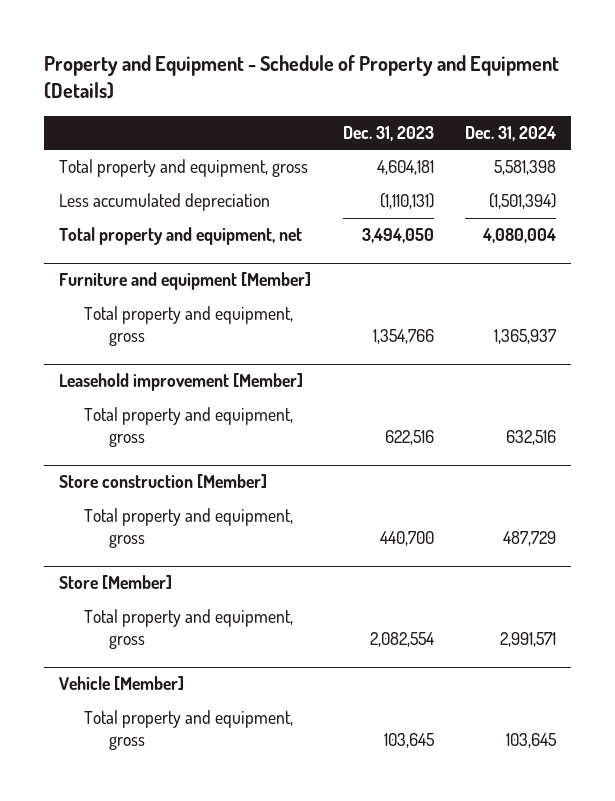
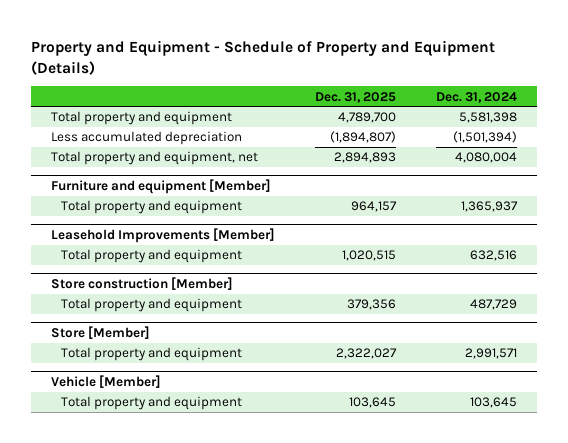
[342,125,434,141] Dec. 31, 2023 -> none
none -> [314,91,396,103] Dec. 31, 2025
[59,159,309,178] Total property and equipment, gross -> [50,111,232,126] Total property and equipment
[84,306,294,347] Total property and equipment, gross -> [61,200,243,215] Total property and equipment
[59,373,304,392] Leasehold improvement [Member] -> [50,227,275,243] Leasehold Improvements [Member]
[84,407,294,448] Total property and equipment, gross -> [61,249,243,264] Total property and equipment
[84,508,294,549] Total property and equipment, gross -> [61,298,243,313] Total property and equipment
[84,609,294,650] Total property and equipment, gross -> [61,347,243,362] Total property and equipment
[84,710,294,751] Total property and equipment, gross -> [61,396,243,411] Total property and equipment

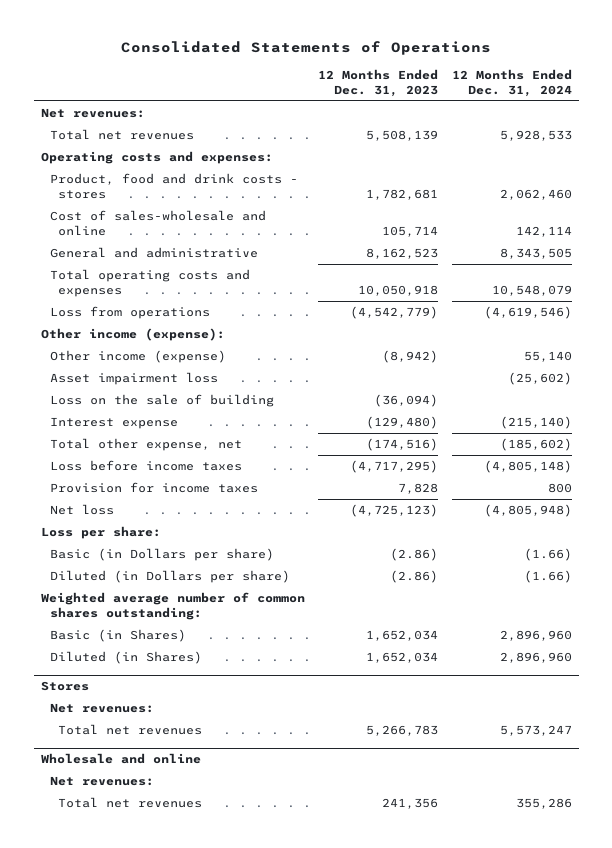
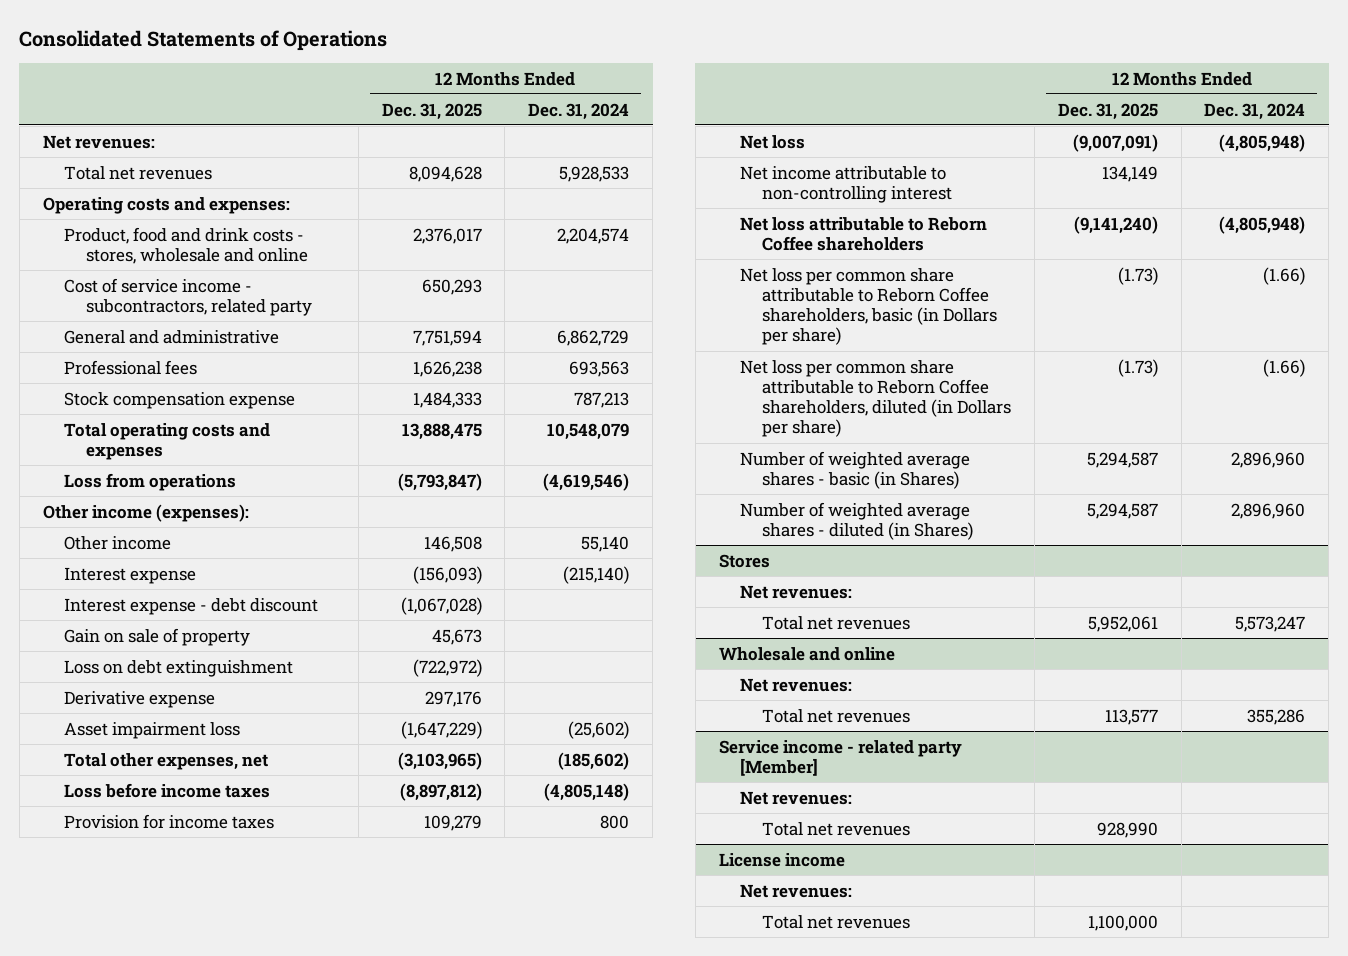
[318,68,439,97] 12 Months Ended Dec. 31, 2023 -> none
none -> [381,102,482,120] Dec. 31, 2025
[49,210,266,236] Cost of sales-wholesale and online -> none
[49,173,298,199] Product, food and drink costs - stores -> [64,226,308,264] Product, food and drink costs - stores, wholesale and online
[499,188,572,200] 2,062,460 -> [557,227,630,244] 2,204,574
none -> [64,277,312,316] Cost of service income - subcontractors, related party
[499,248,572,260] 8,343,505 -> [557,329,630,346] 6,862,729
none -> [64,359,198,375] Professional fees
none -> [64,391,296,409] Stock compensation expense
[49,394,274,408] Loss on the sale of building -> none
[40,328,225,342] Other income (expense): -> [42,503,249,522] Other income (expenses):
[49,350,226,364] Other income (expense) -> [64,535,172,550] Other income
none -> [64,597,319,615] Interest expense - debt discount
none -> [64,627,251,646] Gain on sale of property
none -> [64,659,294,677] Loss on debt extinguishment
none -> [64,690,216,708] Derivative expense
[49,372,218,386] Asset impairment loss -> [64,721,241,739] Asset impairment loss
[49,438,242,452] Total other expense, net -> [64,752,269,770] Total other expenses, net
[40,526,161,540] Loss per share: -> none
[40,592,305,620] Weighted average number of common shares outstanding: -> none
none -> [740,165,953,203] Net income attributable to non-controlling interest
none -> [740,216,988,251] Net loss attributable to Reborn Coffee shareholders
[49,548,274,562] Basic (in Dollars per share) -> [740,267,998,346] Net loss per common share attributable to Reborn Coffee shareholders, basic (in Dollars per share)
[49,570,290,584] Diluted (in Dollars per share) -> [740,359,1012,438] Net loss per common share attributable to Reborn Coffee shareholders, diluted (in Dollars per share)
[49,629,186,643] Basic (in Shares) -> [740,450,971,489] Number of weighted average shares - basic (in Shares)
[49,651,202,665] Diluted (in Shares) -> [740,501,974,540] Number of weighted average shares - diluted (in Shares)
none -> [718,739,962,776] Service income - related party [Member]
none -> [740,790,853,805] Net revenues:
none -> [762,821,911,836] Total net revenues
none -> [718,852,845,867] License income
none -> [740,883,853,898] Net revenues:
none -> [762,914,911,929] Total net revenues

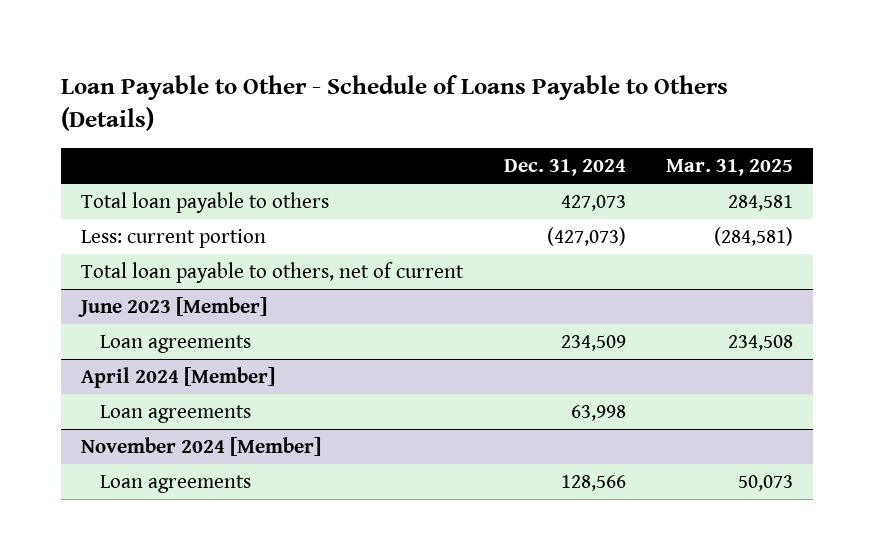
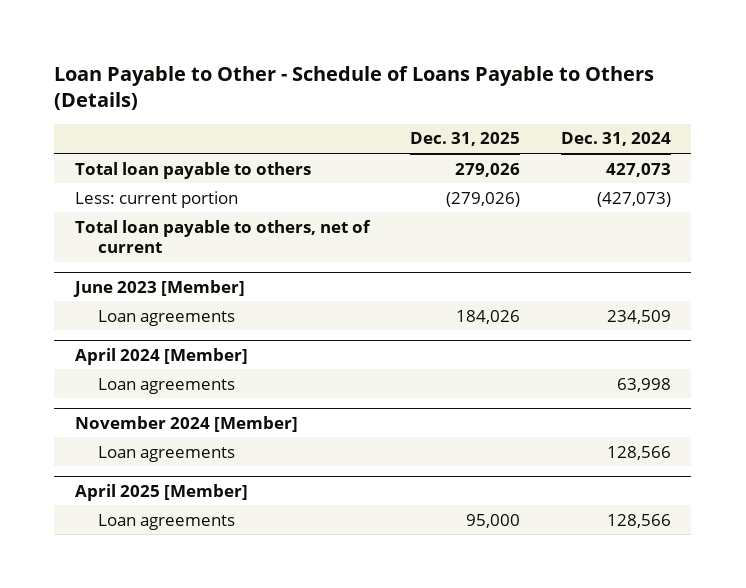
[665,159,793,177] Mar. 31, 2025 -> none
none -> [410,132,521,147] Dec. 31, 2025
none -> [74,483,248,501] April 2025 [Member]
none -> [97,513,235,530] Loan agreements

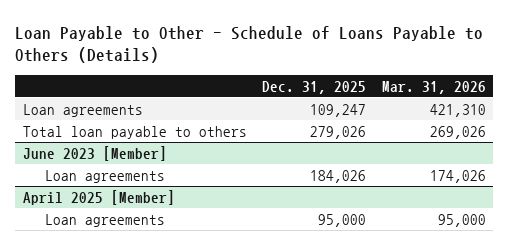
[561,132,672,147] Dec. 31, 2024 -> none
none -> [381,80,486,94] Mar. 31, 2026
none -> [22,103,143,117] Loan agreements
[74,190,238,208] Less: current portion -> none
[74,219,371,254] Total loan payable to others, net of current -> none
[74,347,248,365] April 2024 [Member] -> none
[97,377,235,394] Loan agreements -> none
[74,415,298,432] November 2024 [Member] -> none
[97,445,235,462] Loan agreements -> none

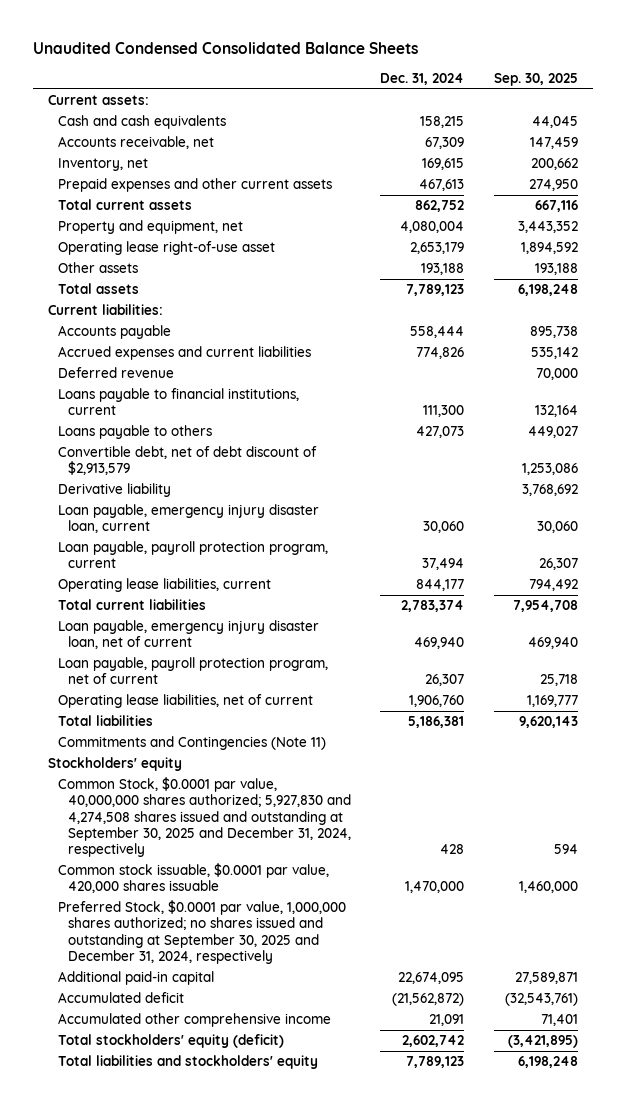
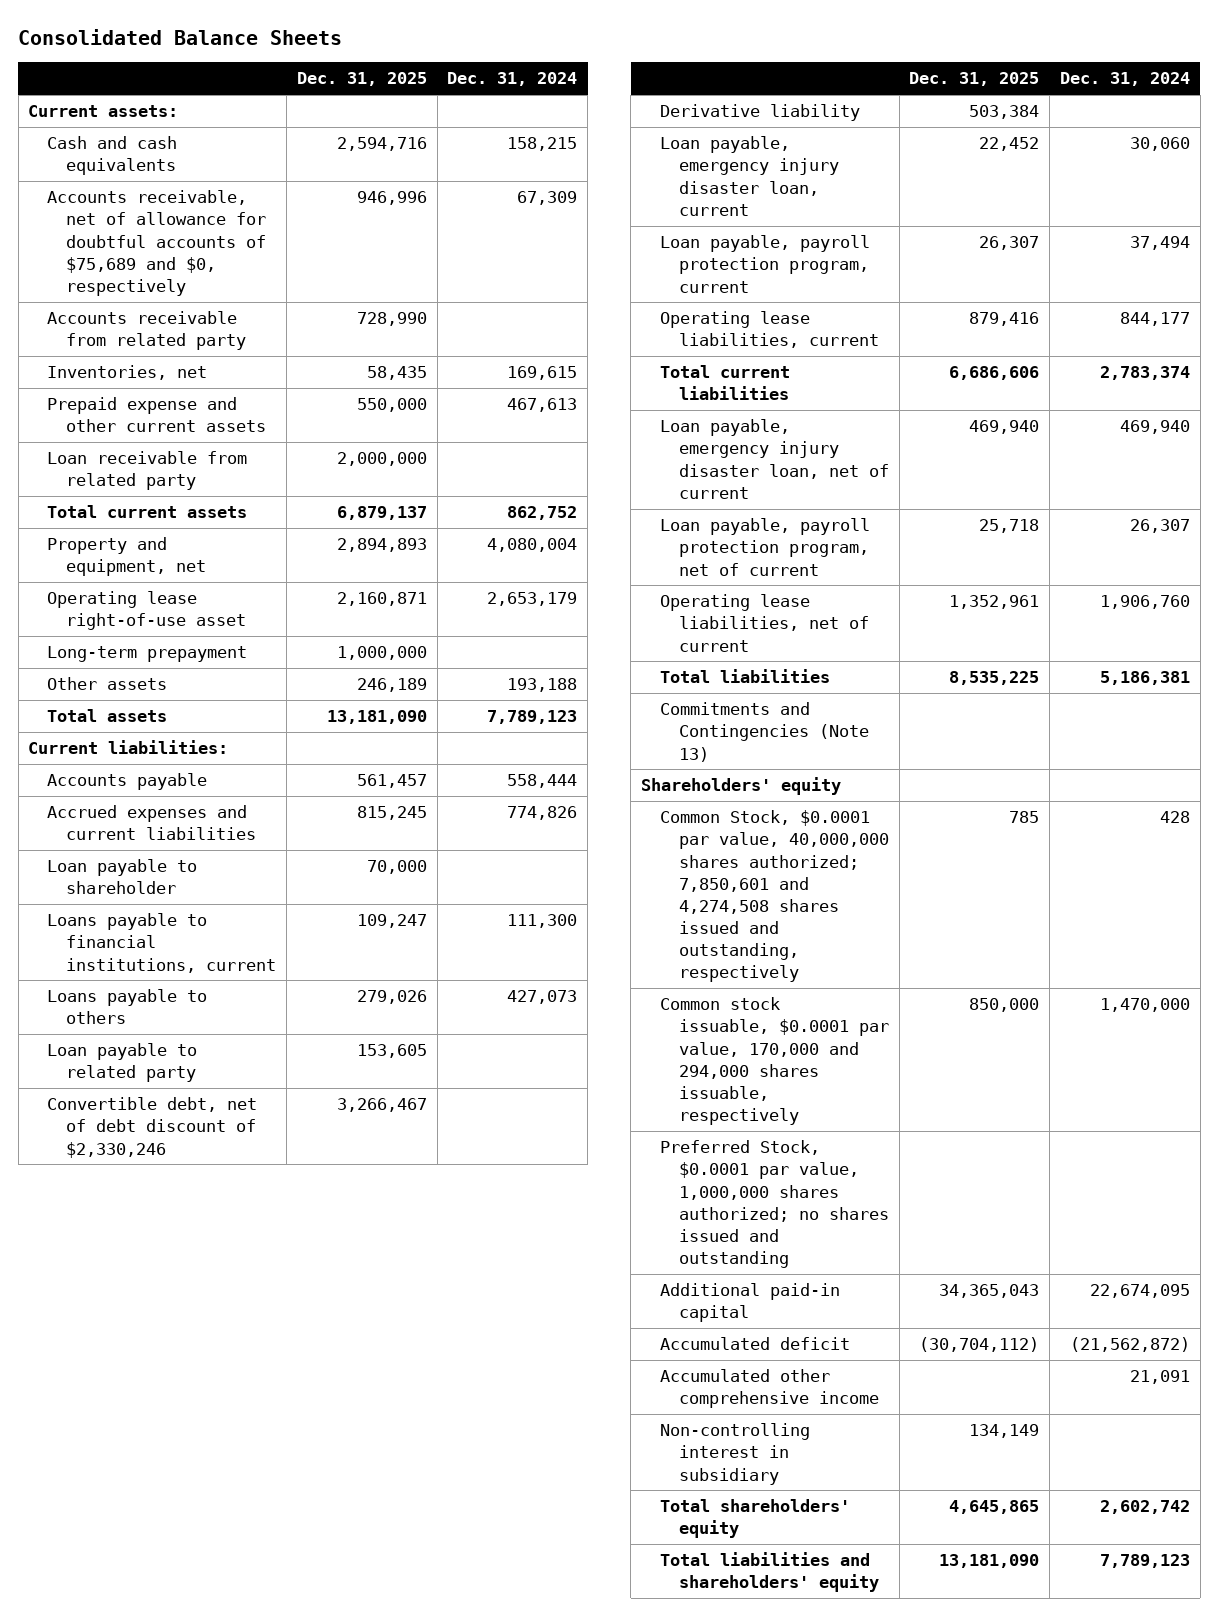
[33,42,419,55] Unaudited Condensed Consolidated Balance Sheets -> [18,28,343,45] Consolidated Balance Sheets
[493,72,578,86] Sep. 30, 2025 -> none
none -> [296,72,427,87] Dec. 31, 2025
[57,136,214,150] Accounts receivable, net -> [47,190,267,296] Accounts receivable, net of allowance for doubtful accounts of $75,689 and $0, respectively
none -> [47,311,247,351] Accounts receivable from related party
[57,158,148,172] Inventory, net -> [47,365,208,381] Inventories, net
[57,178,332,193] Prepaid expenses and other current assets -> [47,397,267,433] Prepaid expense and other current assets
none -> [47,451,248,491] Loan receivable from related party
none -> [47,646,248,663] Long-term prepayment
[57,367,174,379] Deferred revenue -> none
none -> [47,859,198,895] Loan payable to shareholder
none -> [47,1043,198,1083] Loan payable to related party
[57,446,317,476] Convertible debt, net of debt discount of $2,913,579 -> [47,1097,258,1158] Convertible debt, net of debt discount of $2,330,246
[57,736,326,751] Commitments and Contingencies (Note 11) -> [659,702,869,762] Commitments and Contingencies (Note 13)
[48,757,183,772] Stockholders' equity -> [641,777,842,796] Shareholders' equity
[57,777,351,858] Common Stock, $0.0001 par value, 40,000,000 shares authorized; 5,927,830 and 4,274,508 shares issued and outstanding at September 30, 2025 and December 31, 2024, respectively -> [659,810,889,982] Common Stock, $0.0001 par value, 40,000,000 shares authorized; 7,850,601 and 4,274,508 shares issued and outstanding, respectively
[57,863,329,894] Common stock issuable, $0.0001 par value, 420,000 shares issuable -> [659,997,889,1125] Common stock issuable, $0.0001 par value, 170,000 and 294,000 shares issuable, respectively
[57,900,346,964] Preferred Stock, $0.0001 par value, 1,000,000 shares authorized; no shares issued and outstanding at September 30, 2025 and December 31, 2024, respectively -> [659,1140,889,1268] Preferred Stock, $0.0001 par value, 1,000,000 shares authorized; no shares issued and outstanding
none -> [659,1423,810,1485] Non-controlling interest in subsidiary
[57,1034,284,1049] Total stockholders' equity (deficit) -> [659,1499,850,1539] Total shareholders' equity
[57,1055,318,1070] Total liabilities and stockholders' equity -> [659,1552,879,1593] Total liabilities and shareholders' equity

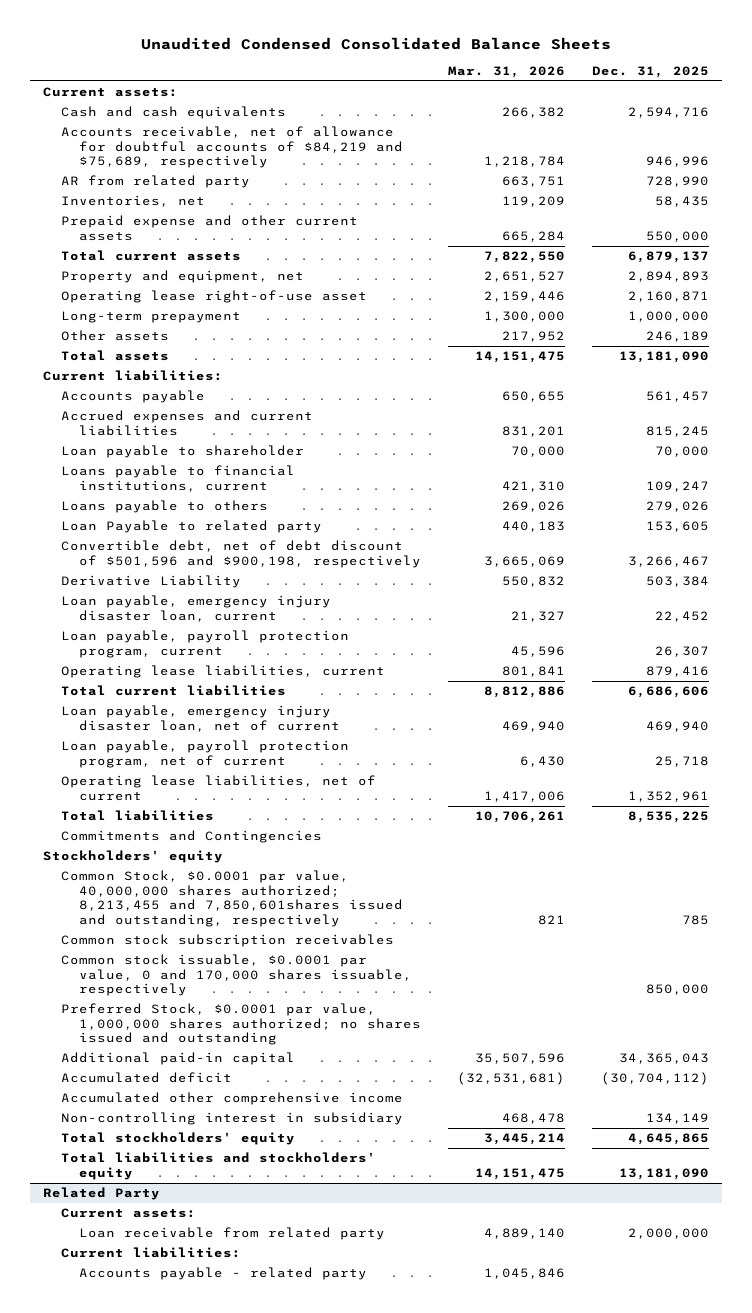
[18,28,343,45] Consolidated Balance Sheets -> [140,36,611,50] Unaudited Condensed Consolidated Balance Sheets
[447,72,578,87] Dec. 31, 2024 -> none
none -> [448,66,566,79] Mar. 31, 2026
[47,190,267,296] Accounts receivable, net of allowance for doubtful accounts of $75,689 and $0, respectively -> [61,126,404,169] Accounts receivable, net of allowance for doubtful accounts of $84,219 and $75,689, respectively
[47,311,247,351] Accounts receivable from related party -> [61,175,251,189] AR from related party
[47,451,248,491] Loan receivable from related party -> none
[47,1043,198,1083] Loan payable to related party -> [61,520,323,534] Loan Payable to related party
[47,1097,258,1158] Convertible debt, net of debt discount of $2,330,246 -> [61,540,422,568] Convertible debt, net of debt discount of $501,596 and $900,198, respectively
[659,104,860,122] Derivative liability -> [61,575,242,589] Derivative Liability
[659,702,869,762] Commitments and Contingencies (Note 13) -> [61,830,323,844] Commitments and Contingencies
[641,777,842,796] Shareholders' equity -> [42,850,223,864] Stockholders' equity
[659,810,889,982] Common Stock, $0.0001 par value, 40,000,000 shares authorized; 7,850,601 and 4,274,508 shares issued and outstanding, respectively -> [61,870,404,927] Common Stock, $0.0001 par value, 40,000,000 shares authorized; 8,213,455 and 7,850,601shares issued and outstanding, respectively
none -> [61,934,395,948] Common stock subscription receivables
[659,997,889,1125] Common stock issuable, $0.0001 par value, 170,000 and 294,000 shares issuable, respectively -> [61,954,413,997] Common stock issuable, $0.0001 par value, 0 and 170,000 shares issuable, respectively
[659,1499,850,1539] Total shareholders' equity -> [61,1132,296,1146] Total stockholders' equity
[659,1552,879,1593] Total liabilities and shareholders' equity -> [61,1152,377,1180] Total liabilities and stockholders' equity
none -> [42,1187,160,1201] Related Party
none -> [61,1208,197,1219] Current assets:
none -> [79,1227,386,1241] Loan receivable from related party
none -> [61,1247,242,1259] Current liabilities:
none -> [79,1267,368,1281] Accounts payable - related party

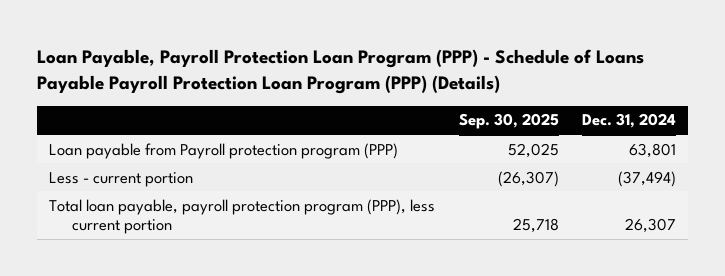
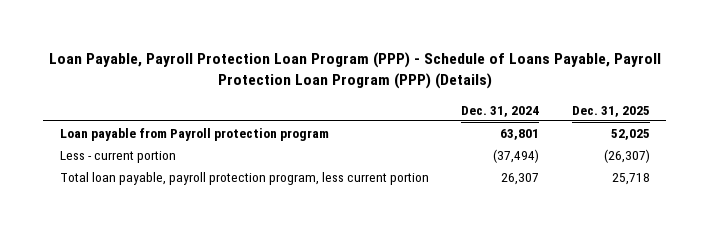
[36,48,644,94] Loan Payable, Payroll Protection Loan Program (PPP) - Schedule of Loans Payable Payroll Protection Loan Program (PPP) (Details) -> [48,52,661,90] Loan Payable, Payroll Protection Loan Program (PPP) - Schedule of Loans Payable, Payroll Protection Loan Program (PPP) (Details)
[458,113,559,130] Sep. 30, 2025 -> none
none -> [571,105,650,117] Dec. 31, 2025
[48,142,398,159] Loan payable from Payroll protection program (PPP) -> [59,127,329,141] Loan payable from Payroll protection program
[48,198,435,235] Total loan payable, payroll protection program (PPP), less current portion -> [59,171,429,185] Total loan payable, payroll protection program, less current portion

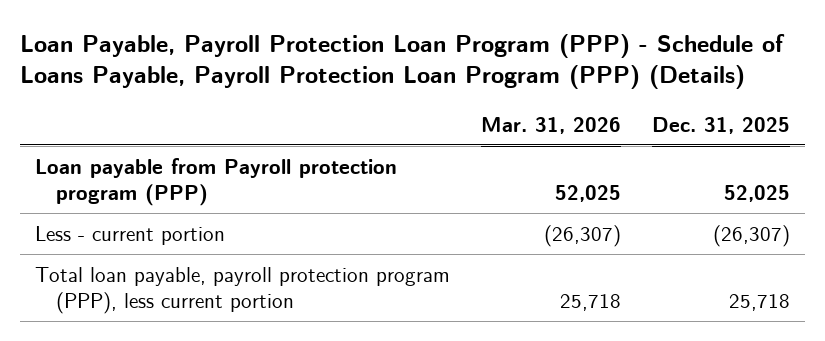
[461,105,540,117] Dec. 31, 2024 -> none
none -> [481,116,622,134] Mar. 31, 2026
[59,127,329,141] Loan payable from Payroll protection program -> [35,157,398,206] Loan payable from Payroll protection program (PPP)
[59,171,429,185] Total loan payable, payroll protection program, less current portion -> [35,266,451,314] Total loan payable, payroll protection program (PPP), less current portion

